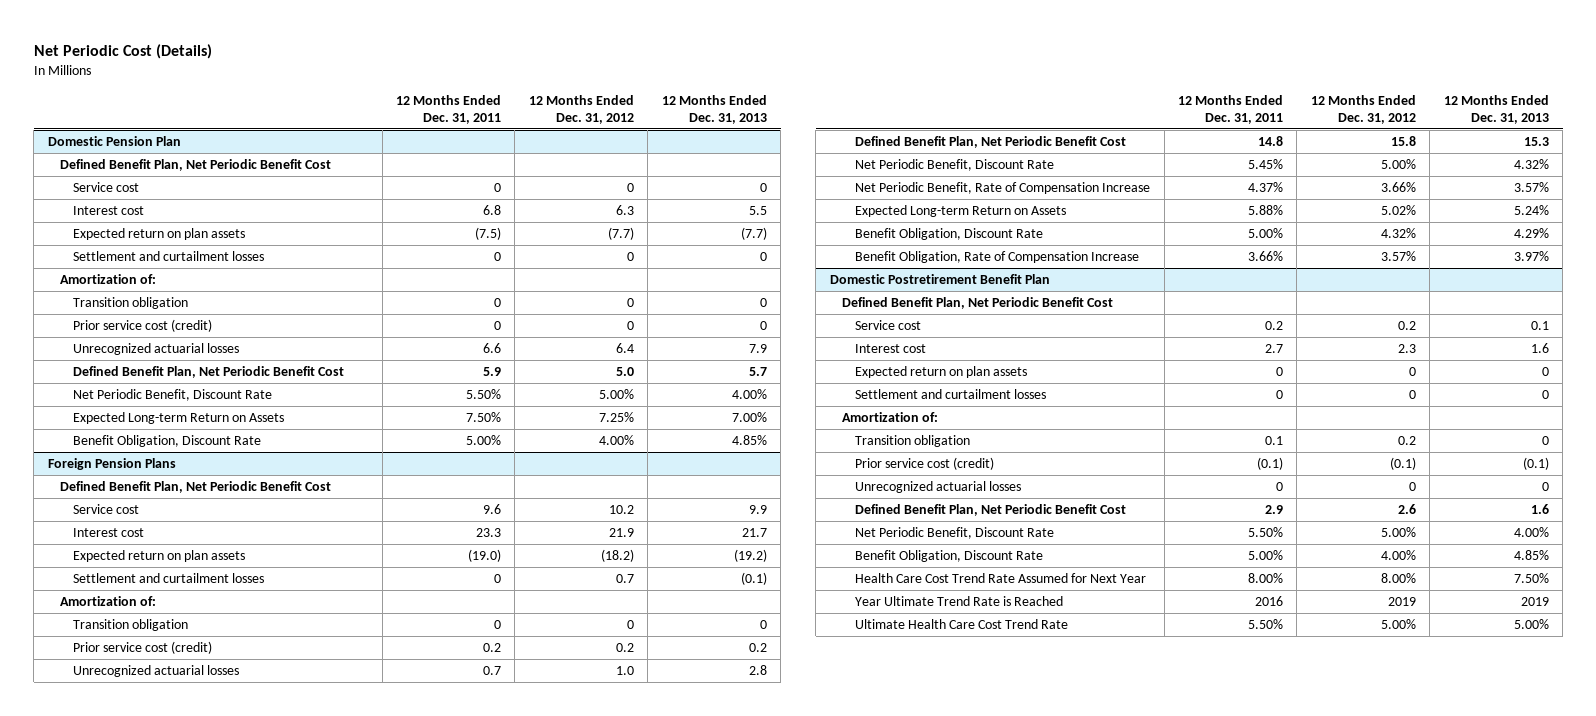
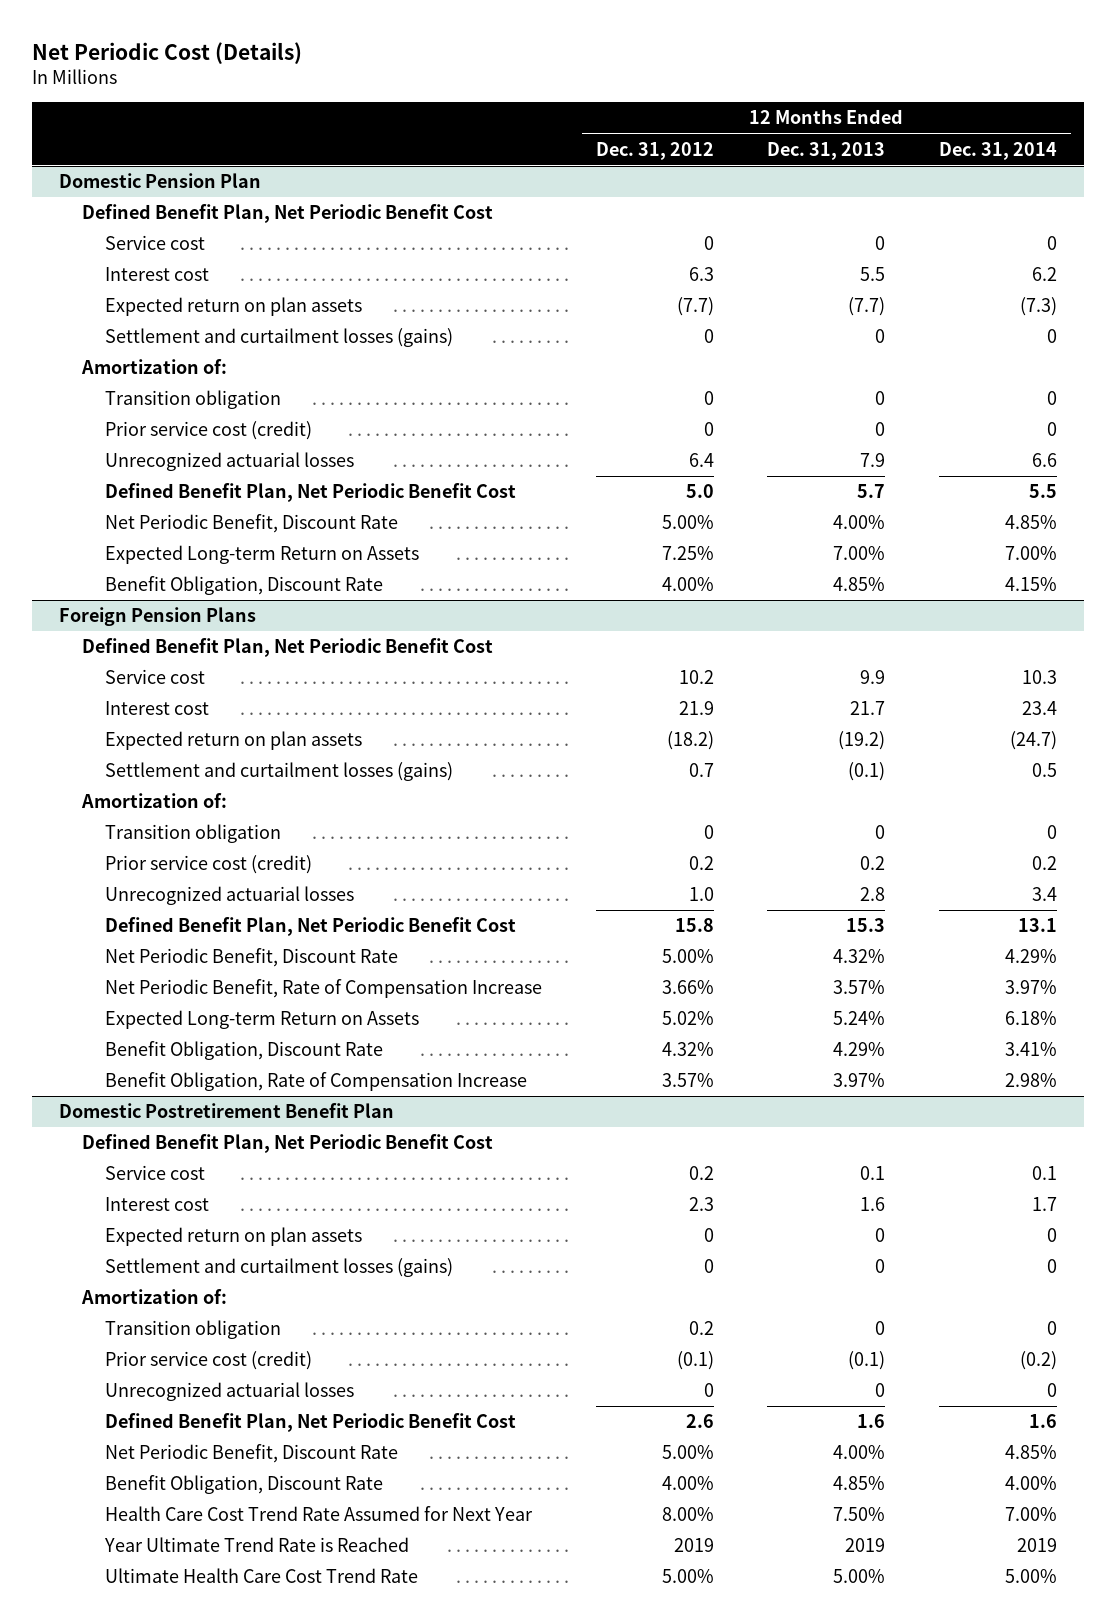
[395,94,501,124] 12 Months Ended Dec. 31, 2011 -> none
none -> [939,141,1058,160] Dec. 31, 2014
[73,251,265,262] Settlement and curtailment losses -> [104,328,453,348] Settlement and curtailment losses (gains)
[73,573,265,584] Settlement and curtailment losses -> [104,762,453,782] Settlement and curtailment losses (gains)
[855,389,1047,400] Settlement and curtailment losses -> [104,1258,453,1278] Settlement and curtailment losses (gains)

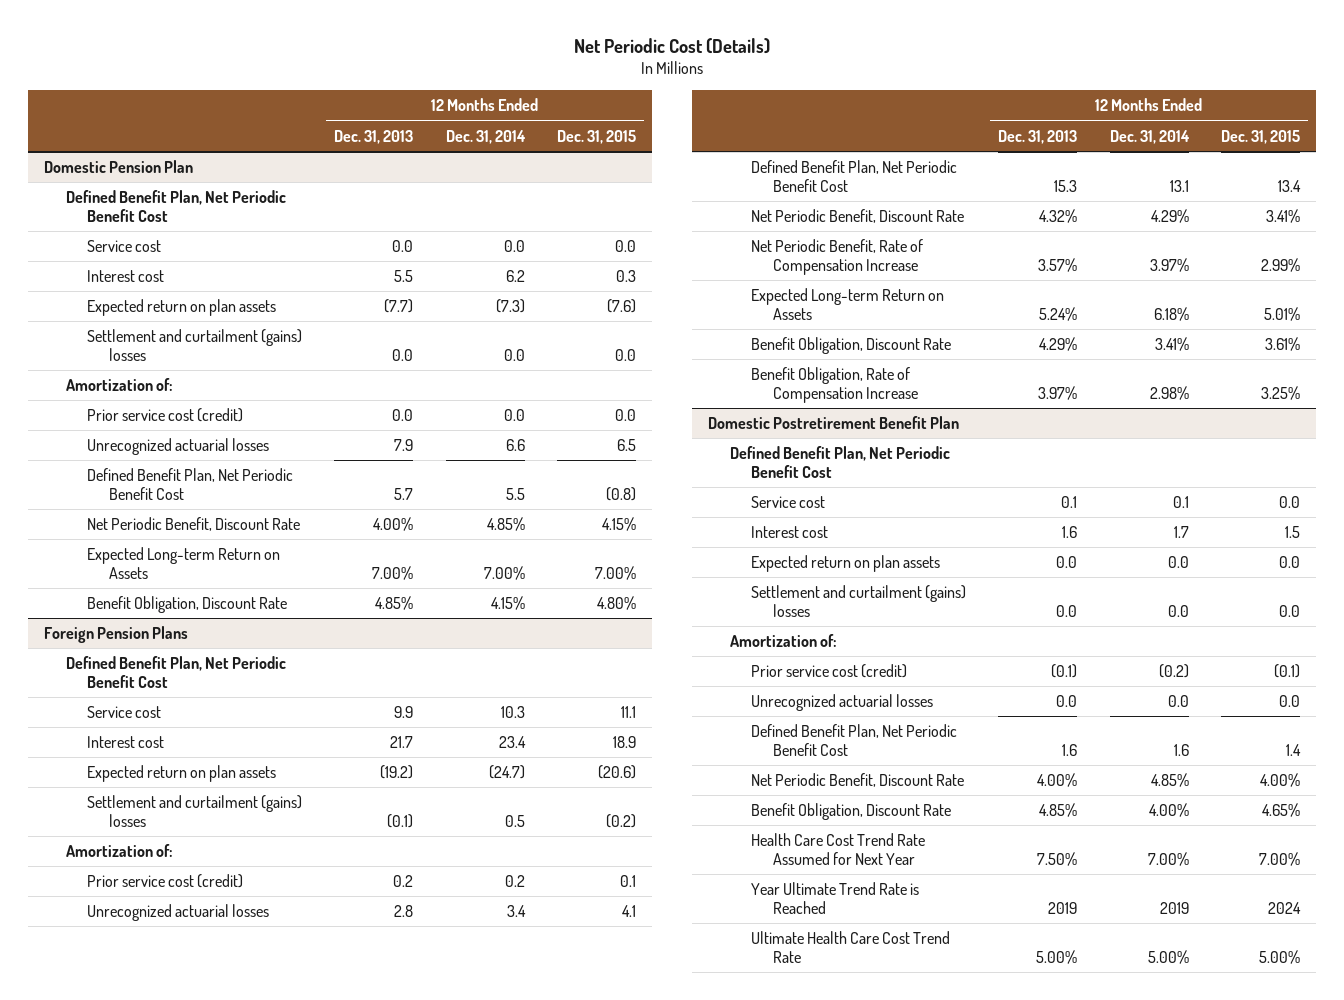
[595,141,714,160] Dec. 31, 2012 -> none
none -> [556,129,636,144] Dec. 31, 2015
[875,236,886,251] 0 -> [392,240,414,253] 0.0
[1047,236,1058,251] 0 -> [503,240,525,253] 0.0
[104,328,453,348] Settlement and curtailment losses (gains) -> [87,329,303,361] Settlement and curtailment (gains) losses
[875,329,886,344] 0 -> [392,348,414,361] 0.0
[1047,329,1058,344] 0 -> [503,348,525,361] 0.0
[104,390,281,410] Transition obligation -> none
[875,422,886,437] 0 -> [392,409,414,422] 0.0
[1047,422,1058,437] 0 -> [503,409,525,422] 0.0
[104,762,453,782] Settlement and curtailment losses (gains) -> [87,795,303,827] Settlement and curtailment (gains) losses
[104,824,281,844] Transition obligation -> none
[875,1228,886,1243] 0 -> [1056,556,1078,569] 0.0
[1047,1228,1058,1243] 0 -> [1167,556,1189,569] 0.0
[104,1258,453,1278] Settlement and curtailment losses (gains) -> [751,585,967,617] Settlement and curtailment (gains) losses
[875,1259,886,1274] 0 -> [1056,604,1078,617] 0.0
[1047,1259,1058,1274] 0 -> [1167,604,1189,617] 0.0
[104,1320,281,1340] Transition obligation -> none
[875,1383,886,1398] 0 -> [1056,695,1078,708] 0.0
[1047,1383,1058,1398] 0 -> [1167,695,1189,708] 0.0

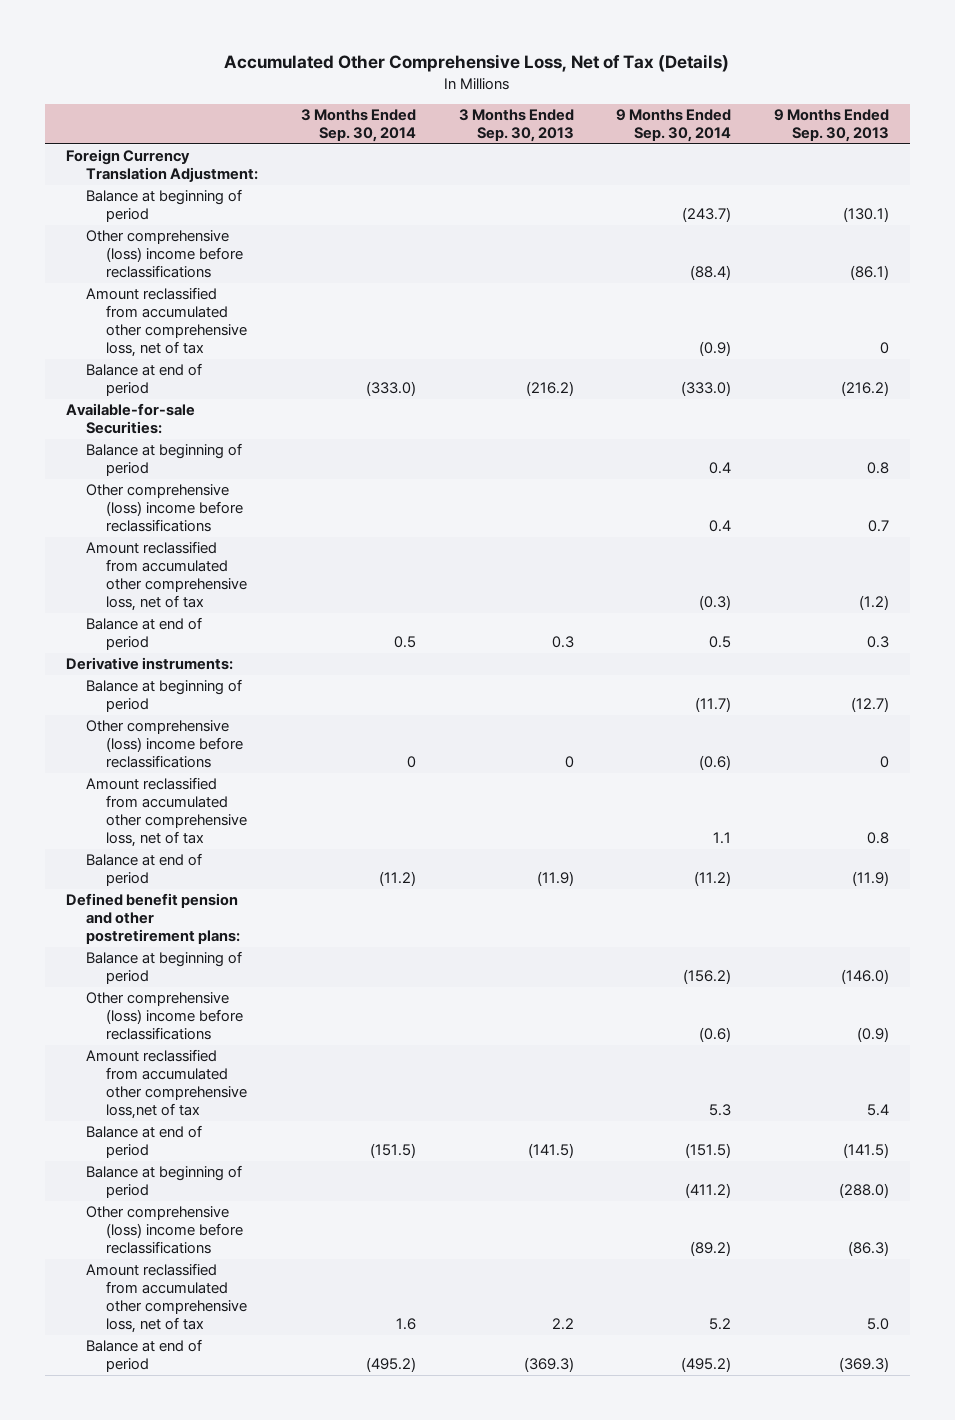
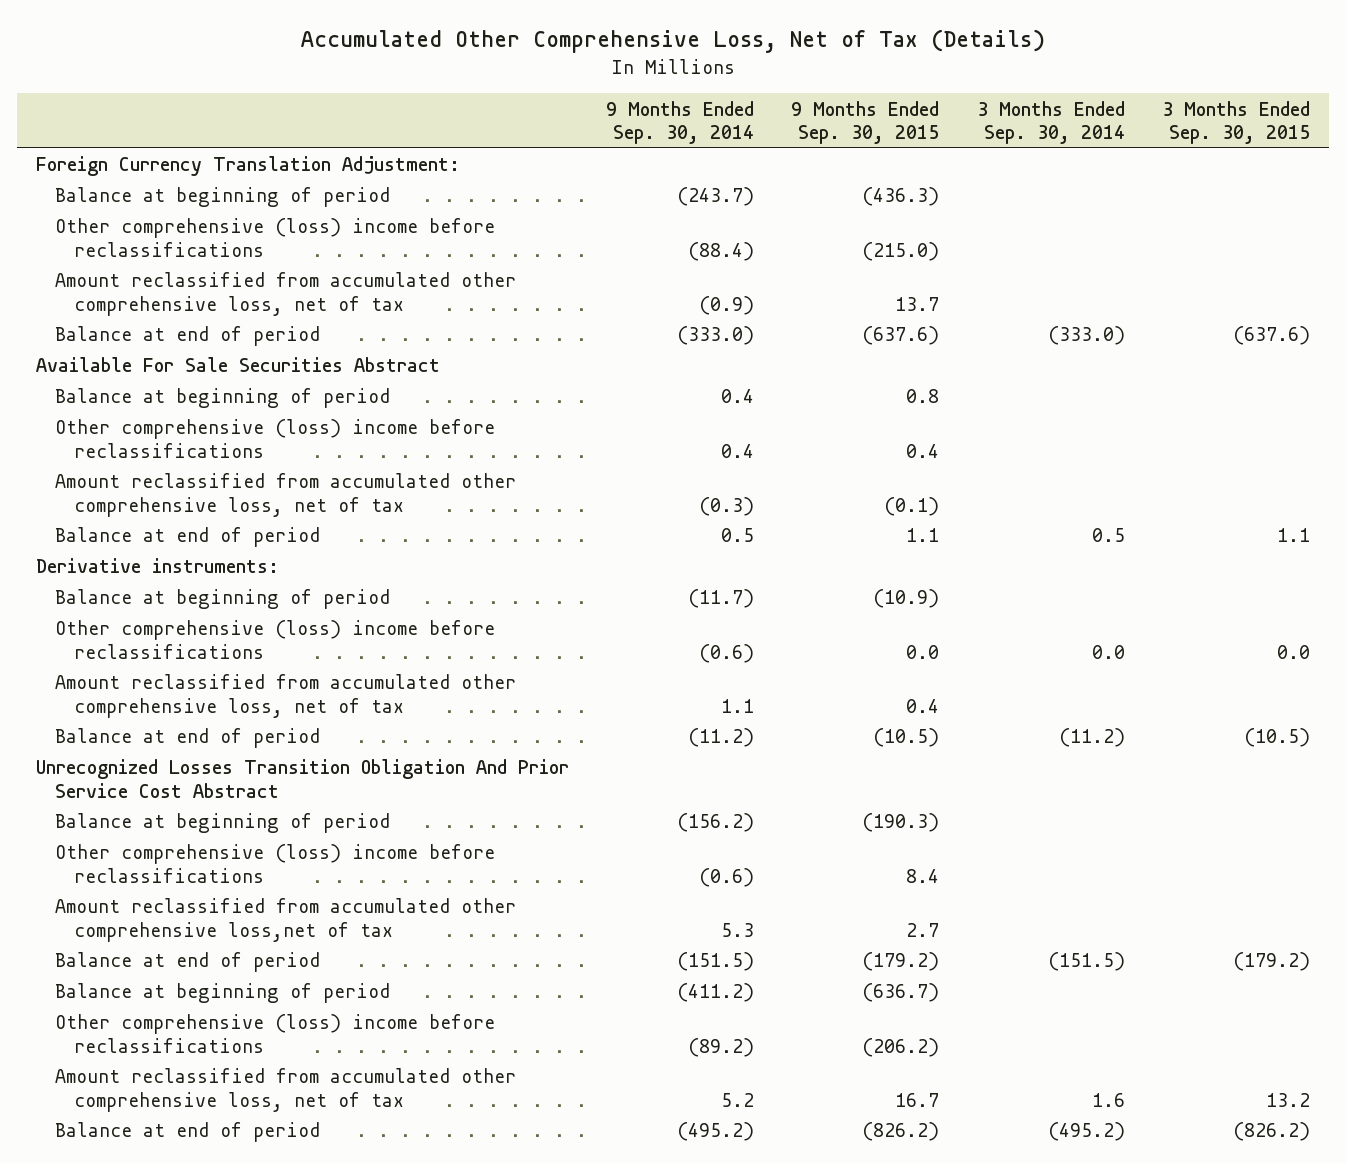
[458,109,574,143] 3 Months Ended Sep. 30, 2013 -> none
[773,109,889,143] 9 Months Ended Sep. 30, 2013 -> none
none -> [791,100,940,144] 9 Months Ended Sep. 30, 2015
none -> [1162,100,1311,144] 3 Months Ended Sep. 30, 2015
[66,403,196,435] Available-for-sale Securities: -> [35,357,440,373] Available For Sale Securities Abstract
[406,756,416,769] 0 -> [1091,644,1125,659] 0.0
[66,893,241,945] Defined benefit pension and other postretirement plans: -> [35,759,569,798] Unrecognized Losses Transition Obligation And Prior Service Cost Abstract

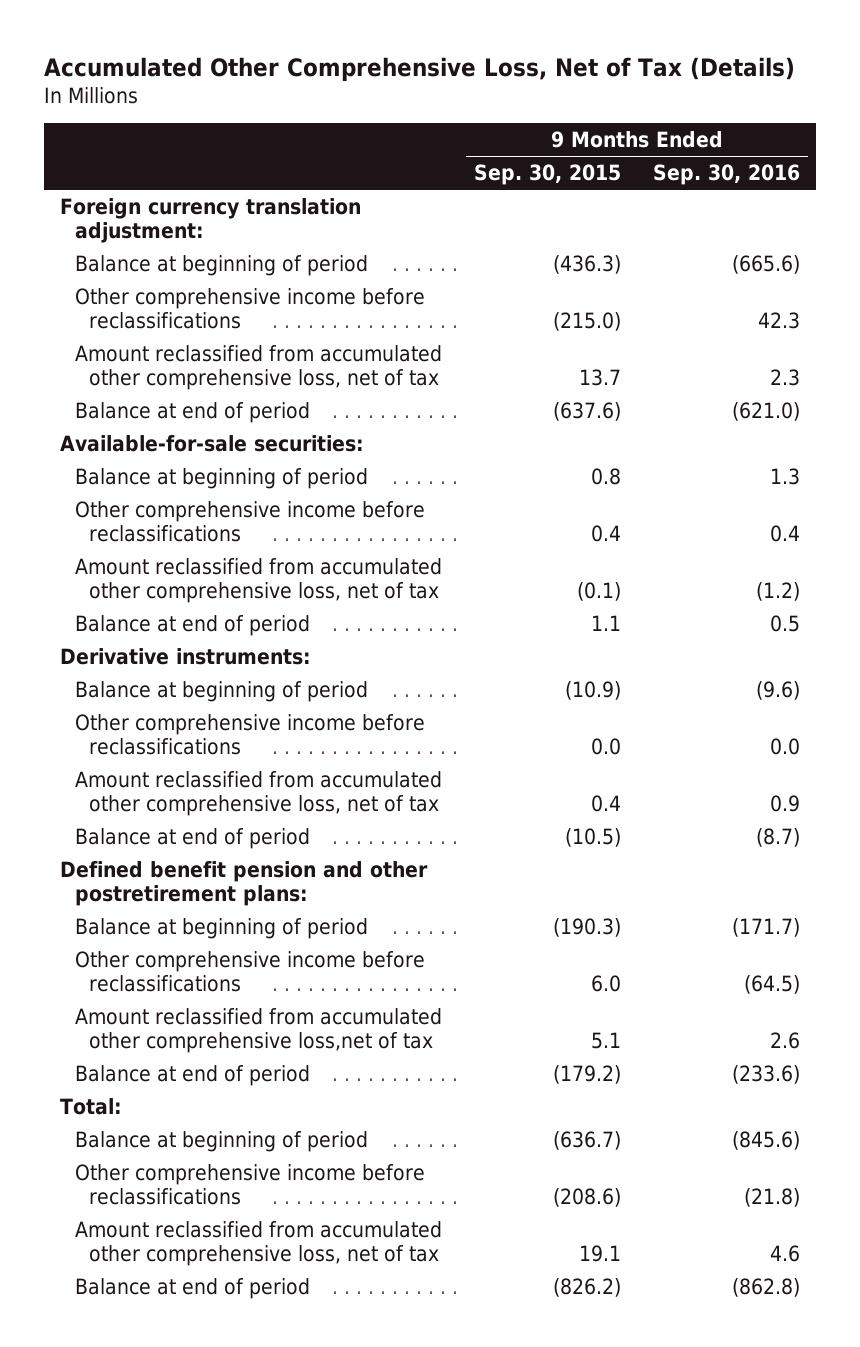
[606,100,755,144] 9 Months Ended Sep. 30, 2014 -> none
[976,100,1125,144] 3 Months Ended Sep. 30, 2014 -> none
[1162,100,1311,144] 3 Months Ended Sep. 30, 2015 -> none
none -> [652,164,800,186] Sep. 30, 2016
[35,156,460,177] Foreign Currency Translation Adjustment: -> [60,197,362,243] Foreign currency translation adjustment:
[54,218,495,257] Other comprehensive (loss) income before reclassifications -> [74,287,425,329] Other comprehensive income before reclassifications
[35,357,440,373] Available For Sale Securities Abstract -> [60,434,365,452] Available-for-sale securities:
[54,419,495,458] Other comprehensive (loss) income before reclassifications -> [74,500,425,542] Other comprehensive income before reclassifications
[54,620,495,659] Other comprehensive (loss) income before reclassifications -> [74,713,425,755] Other comprehensive income before reclassifications
[35,759,569,798] Unrecognized Losses Transition Obligation And Prior Service Cost Abstract -> none
none -> [60,860,429,906] Defined benefit pension and other postretirement plans:
[54,844,495,883] Other comprehensive (loss) income before reclassifications -> [74,950,425,992] Other comprehensive income before reclassifications
[906,868,940,883] 8.4 -> [590,974,621,992] 6.0
[906,922,940,937] 2.7 -> [590,1031,621,1049] 5.1
none -> [60,1097,123,1115] Total:
[54,1014,495,1053] Other comprehensive (loss) income before reclassifications -> [74,1163,425,1205] Other comprehensive income before reclassifications
[862,1037,940,1057] (206.2) -> [552,1187,621,1207] (208.6)
[895,1092,940,1107] 16.7 -> [578,1244,621,1262] 19.1

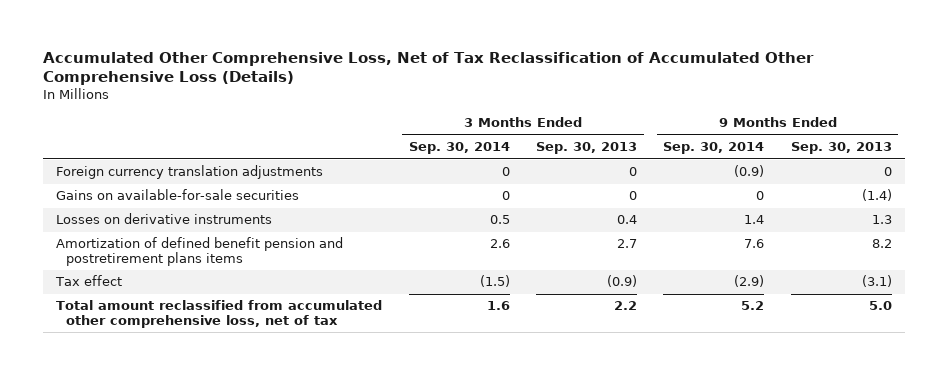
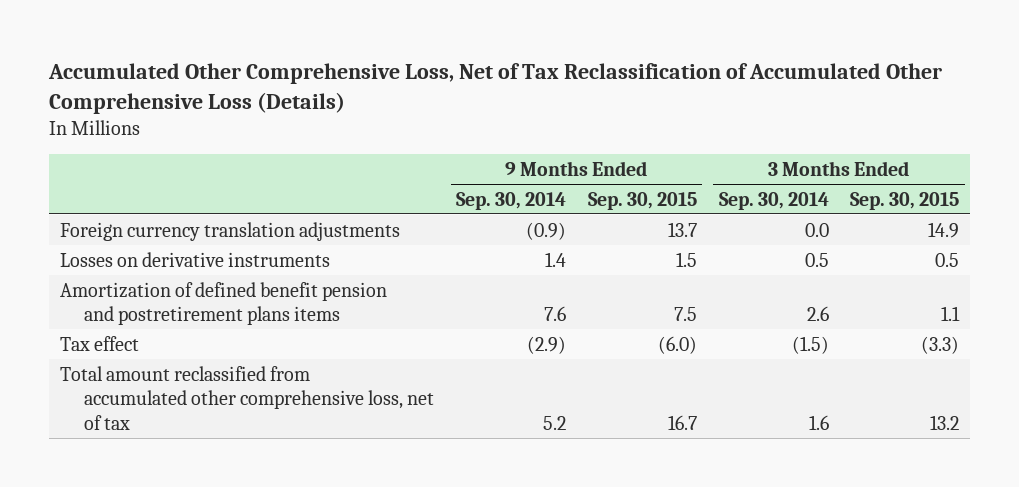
[536,142,638,155] Sep. 30, 2013 -> none
[790,142,892,155] Sep. 30, 2013 -> none
none -> [587,191,697,210] Sep. 30, 2015
none -> [850,191,960,210] Sep. 30, 2015
[56,189,300,201] Gains on available-for-sale securities -> none
[501,167,510,177] 0 -> [804,222,829,237] 0.0

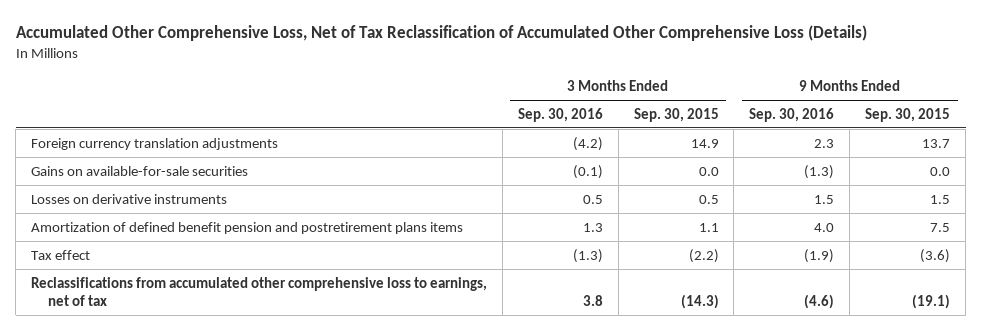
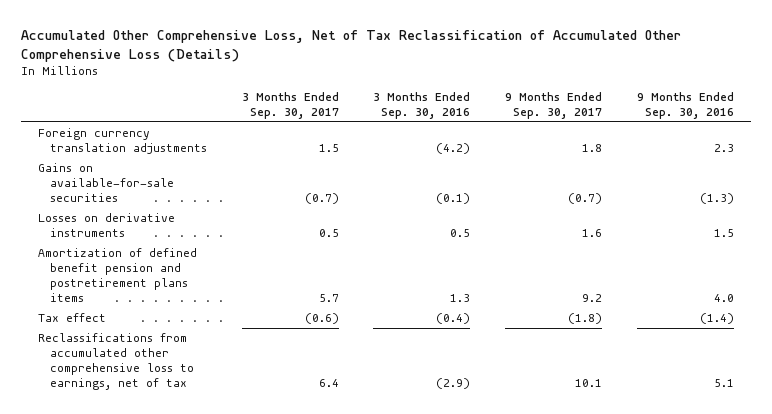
[633,107,719,122] Sep. 30, 2015 -> none
[865,107,951,122] Sep. 30, 2015 -> none
none -> [241,92,339,120] 3 Months Ended Sep. 30, 2017
none -> [504,92,602,120] 9 Months Ended Sep. 30, 2017
[572,248,603,263] (1.3) -> [436,313,471,325] (0.4)
[804,248,835,263] (1.9) -> [699,313,734,325] (1.4)
[582,295,603,307] 3.8 -> [436,377,471,389] (2.9)
[804,294,835,310] (4.6) -> [713,378,734,387] 5.1

